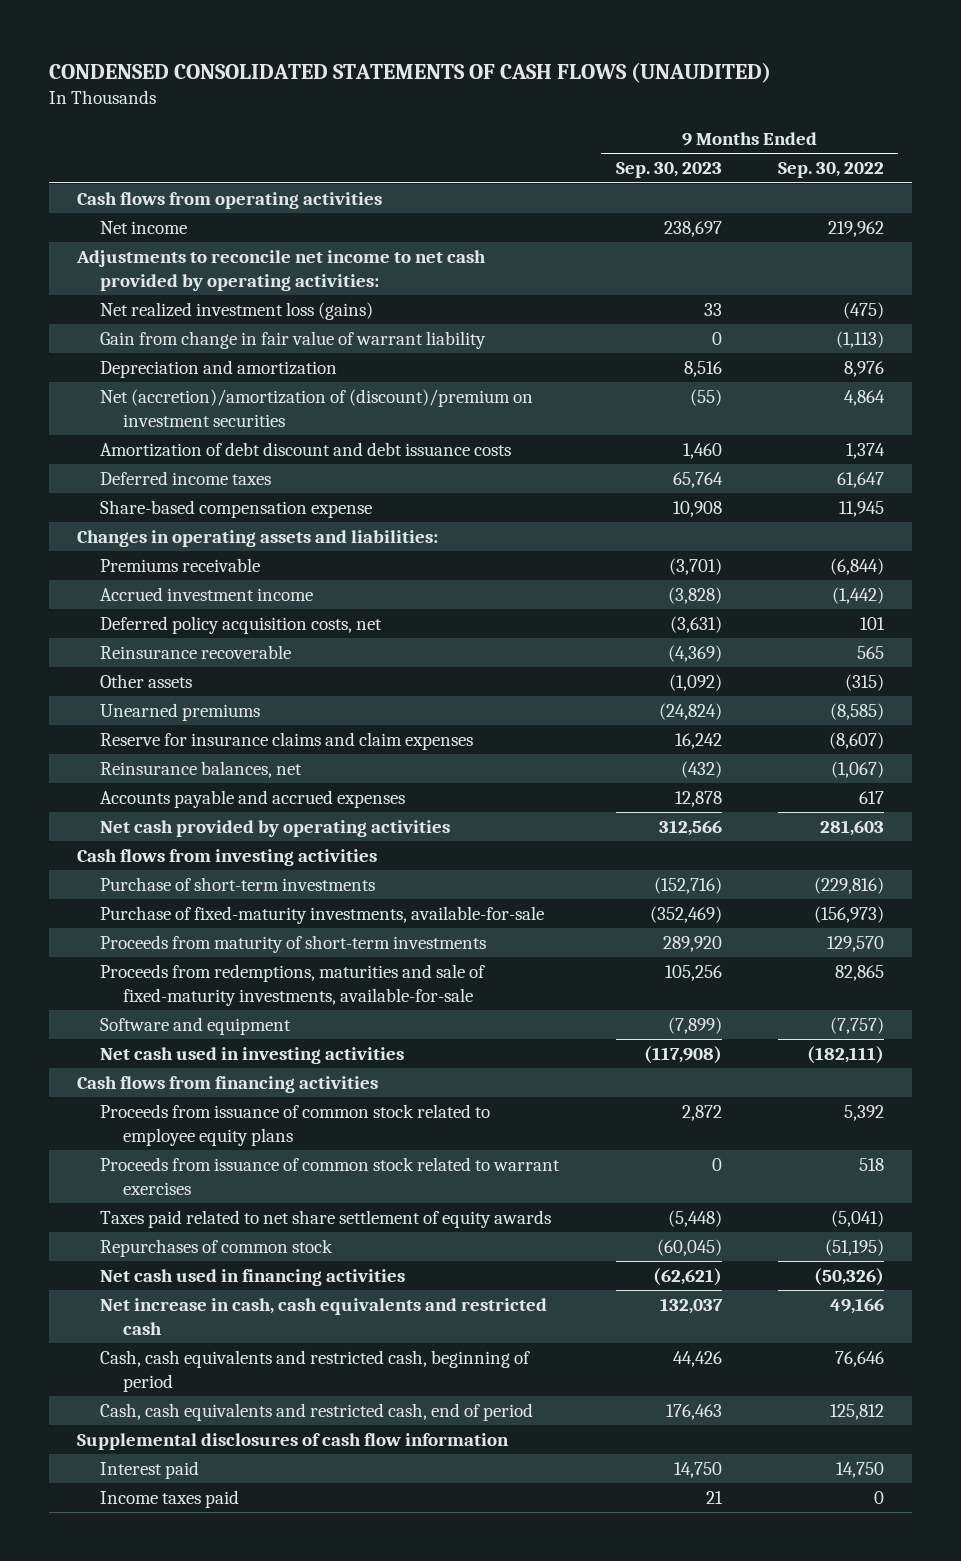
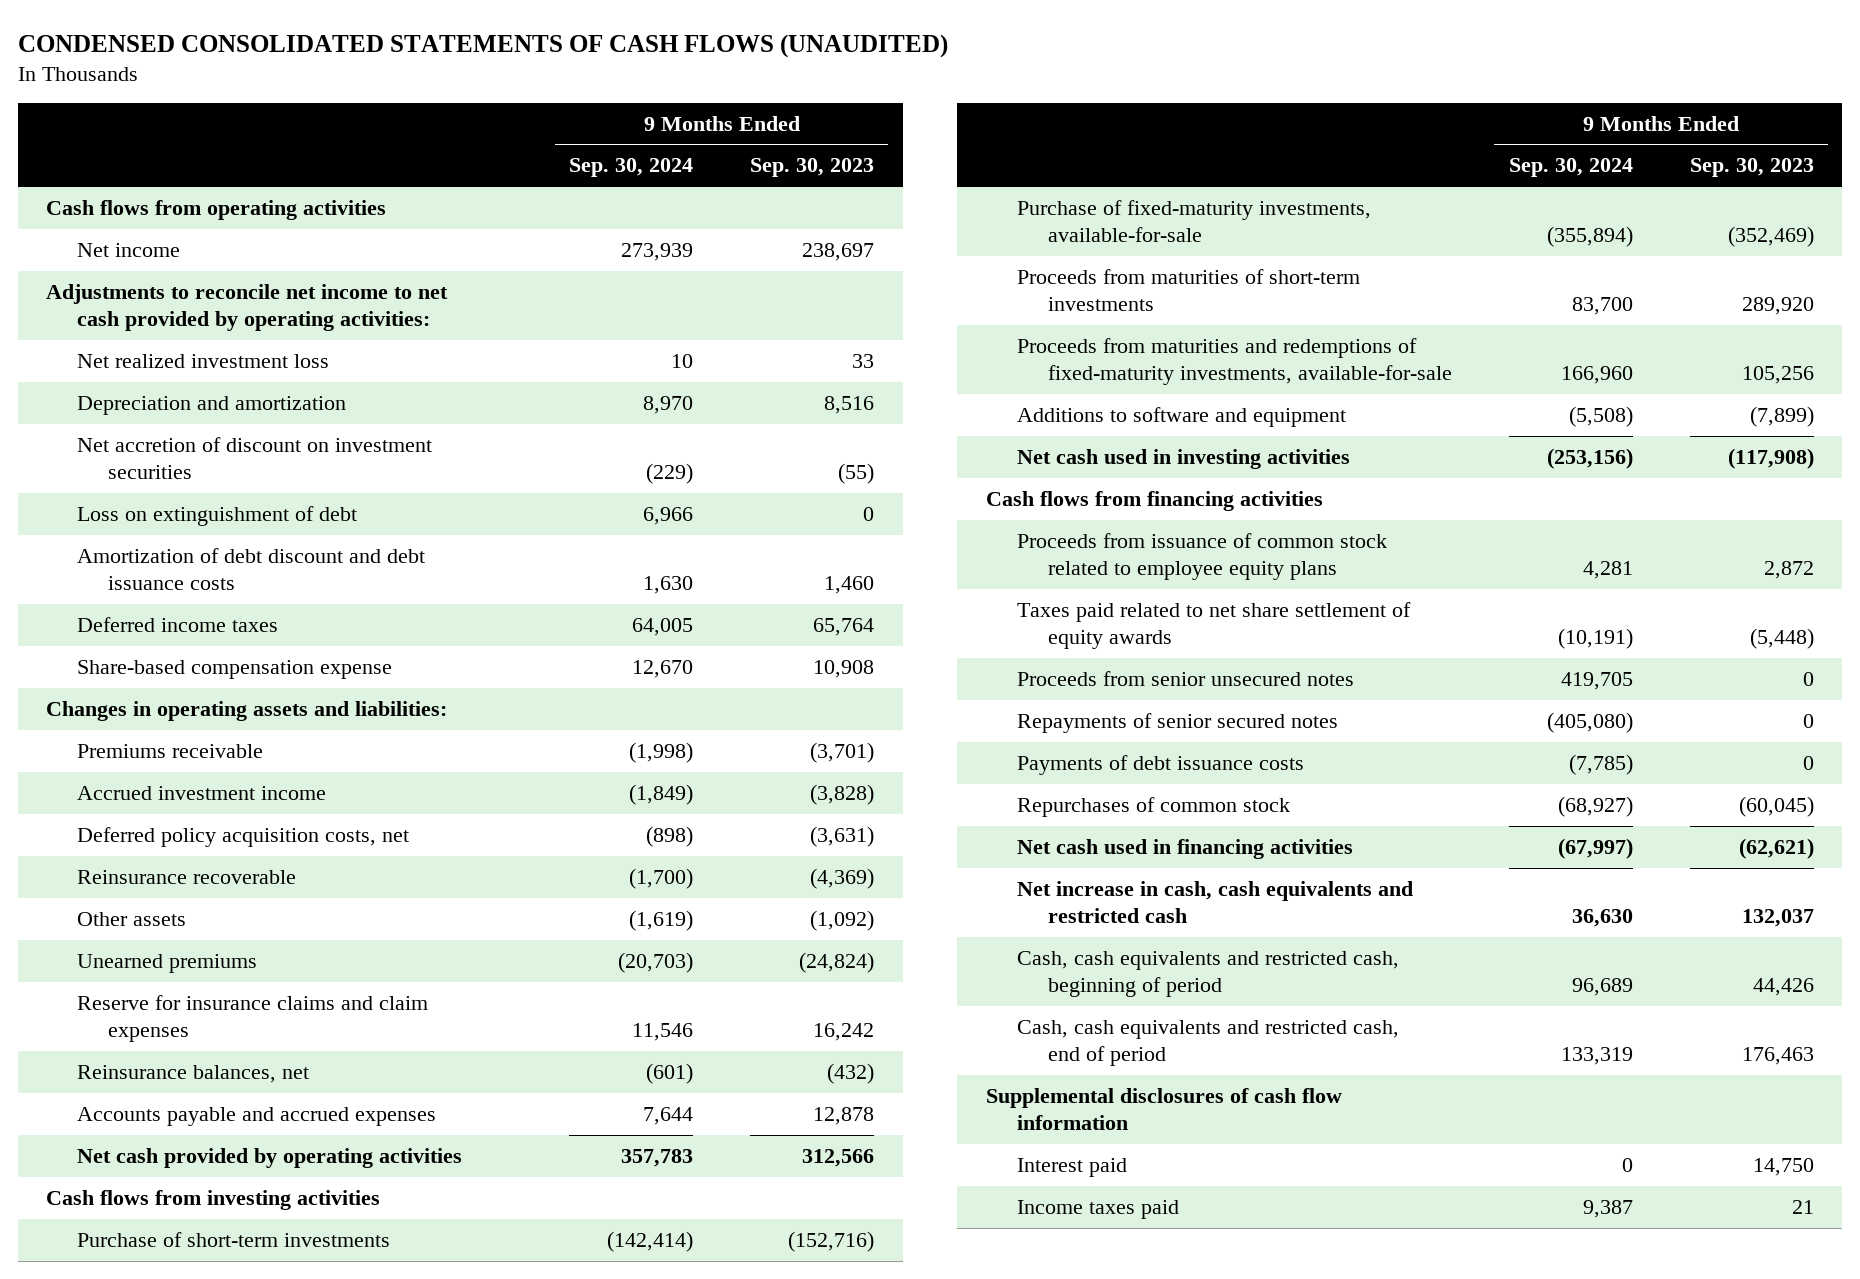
[778,162,885,179] Sep. 30, 2022 -> none
none -> [569,158,694,178] Sep. 30, 2024
[100,331,487,350] Gain from change in fair value of warrant liability -> none
[100,302,374,321] Net realized investment loss (gains) -> [77,353,330,368] Net realized investment loss
[100,389,534,428] Net (accretion)/amortization of (discount)/premium on investment securities -> [77,436,433,479] Net accretion of discount on investment securities
none -> [77,505,358,526] Loss on extinguishment of debt
[100,935,487,954] Proceeds from maturity of short-term investments -> [1016,268,1360,311] Proceeds from maturities of short-term investments
[100,964,486,1007] Proceeds from redemptions, maturities and sale of fixed-maturity investments, available-for-sale -> [1016,337,1452,385] Proceeds from maturities and redemptions of fixed-maturity investments, available-for-sale
[100,1017,292,1036] Software and equipment -> [1016,406,1346,427] Additions to software and equipment
[100,1157,561,1196] Proceeds from issuance of common stock related to warrant exercises -> none
none -> [1016,670,1354,686] Proceeds from senior unsecured notes
none -> [1016,712,1338,733] Repayments of senior secured notes
none -> [1016,754,1304,775] Payments of debt issuance costs

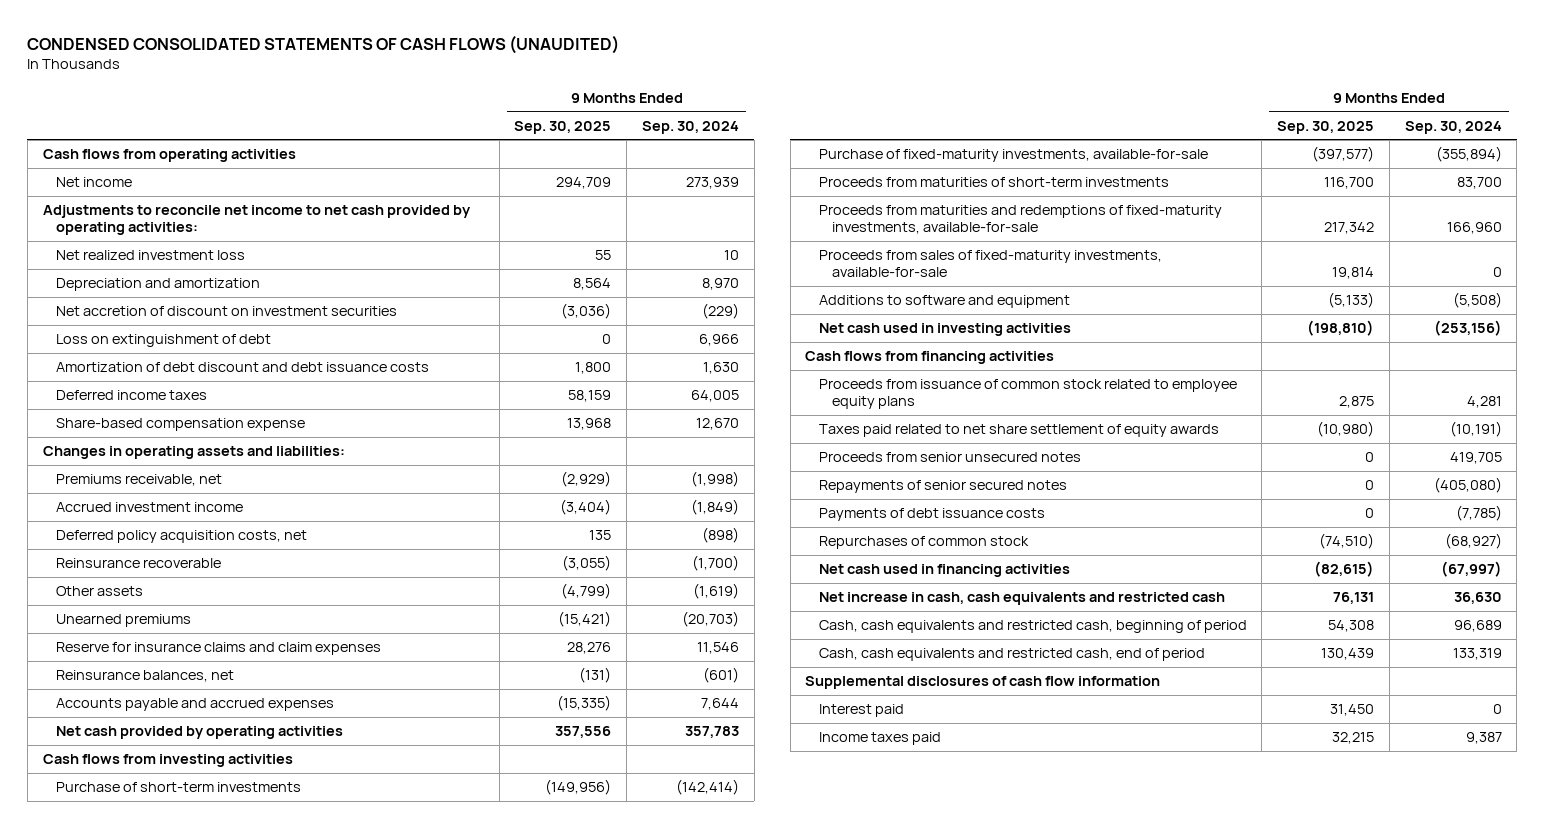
[750,158,875,178] Sep. 30, 2023 -> none
none -> [514,120,612,134] Sep. 30, 2025
[77,743,264,758] Premiums receivable -> [55,474,222,487] Premiums receivable, net
none -> [818,250,1162,278] Proceeds from sales of fixed-maturity investments, available-for-sale

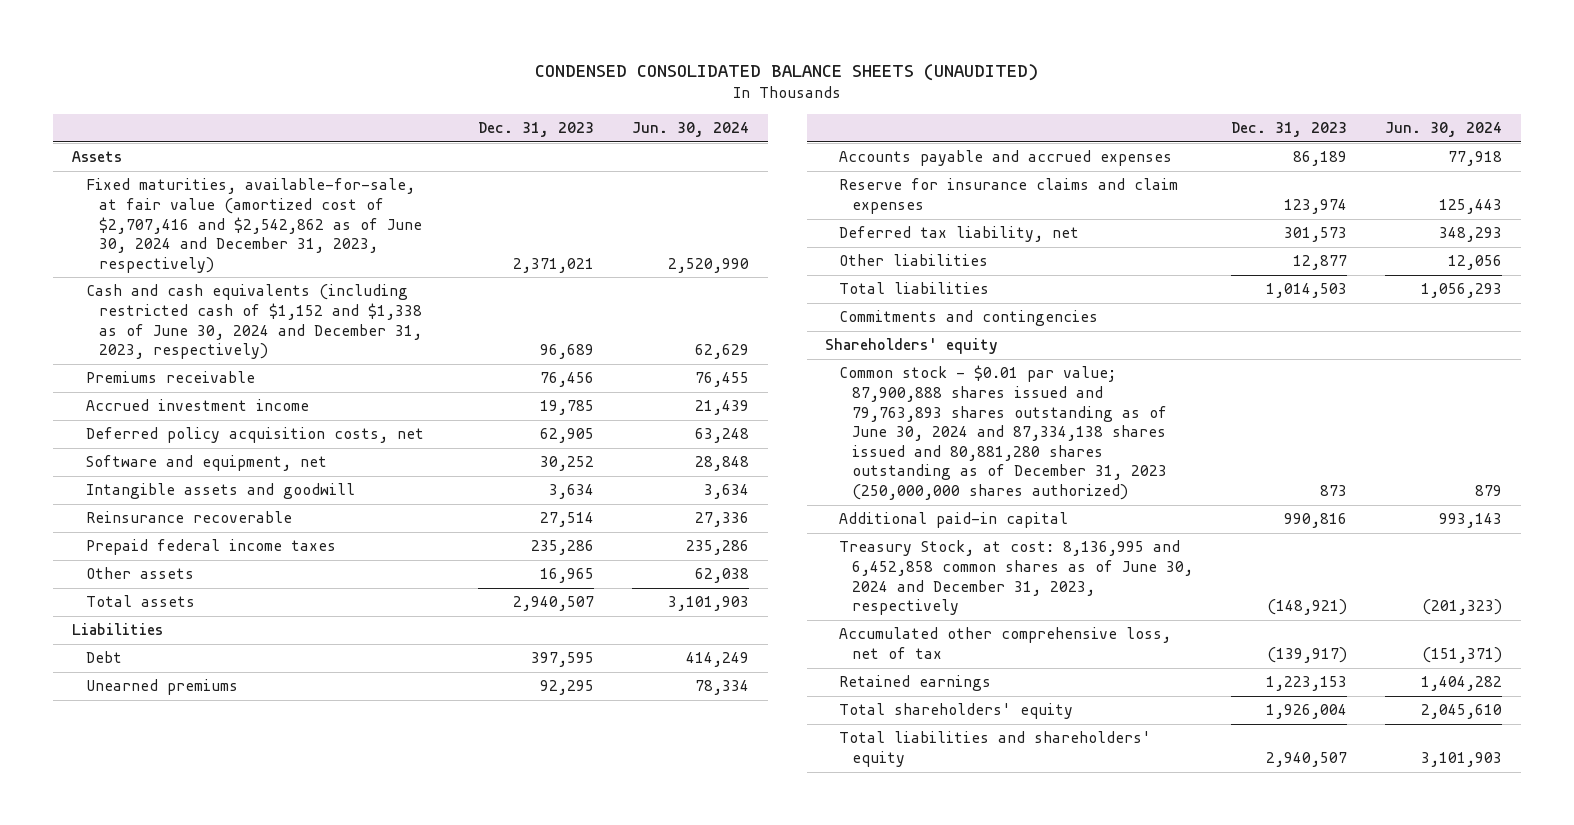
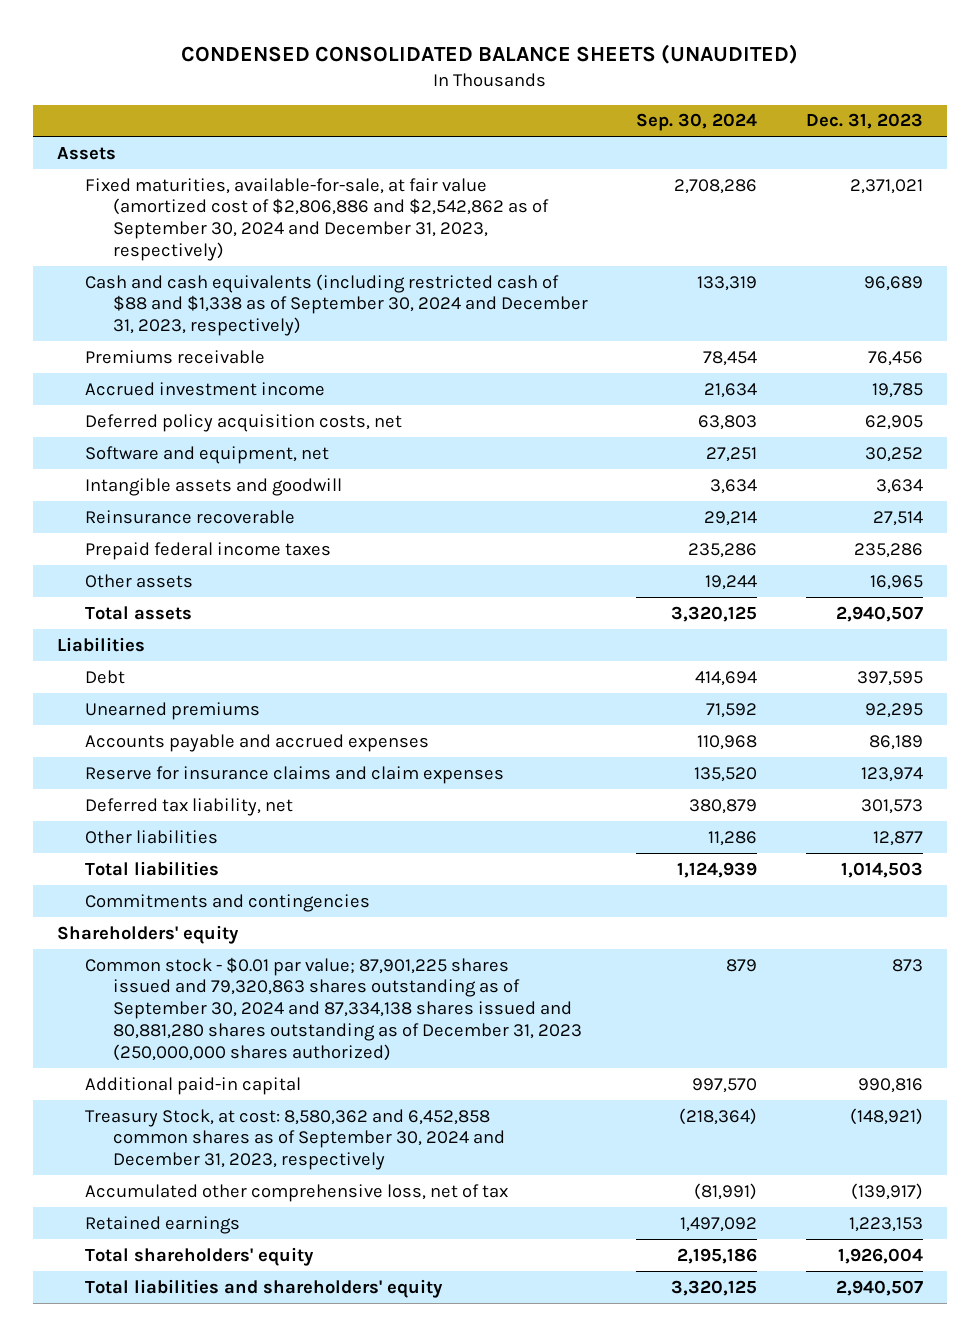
[631,121,749,137] Jun. 30, 2024 -> none
none -> [636,113,758,132] Sep. 30, 2024
[85,178,423,273] Fixed maturities, available-for-sale, at fair value (amortized cost of $2,707,416 and $2,542,862 as of June 30, 2024 and December 31, 2023, respectively) -> [84,177,550,261] Fixed maturities, available-for-sale, at fair value (amortized cost of $2,806,886 and $2,542,862 as of September 30, 2024 and December 31, 2023, respectively)
[85,284,423,360] Cash and cash equivalents (including restricted cash of $1,152 and $1,338 as of June 30, 2024 and December 31, 2023, respectively) -> [84,273,589,337] Cash and cash equivalents (including restricted cash of $88 and $1,338 as of September 30, 2024 and December 31, 2023, respectively)
[838,365,1168,500] Common stock - $0.01 par value; 87,900,888 shares issued and 79,763,893 shares outstanding as of June 30, 2024 and 87,334,138 shares issued and 80,881,280 shares outstanding as of December 31, 2023 (250,000,000 shares authorized) -> [84,956,583,1061] Common stock - $0.01 par value; 87,901,225 shares issued and 79,320,863 shares outstanding as of September 30, 2024 and 87,334,138 shares issued and 80,881,280 shares outstanding as of December 31, 2023 (250,000,000 shares authorized)
[838,540,1194,616] Treasury Stock, at cost: 8,136,995 and 6,452,858 common shares as of June 30, 2024 and December 31, 2023, respectively -> [84,1108,506,1171] Treasury Stock, at cost: 8,580,362 and 6,452,858 common shares as of September 30, 2024 and December 31, 2023, respectively

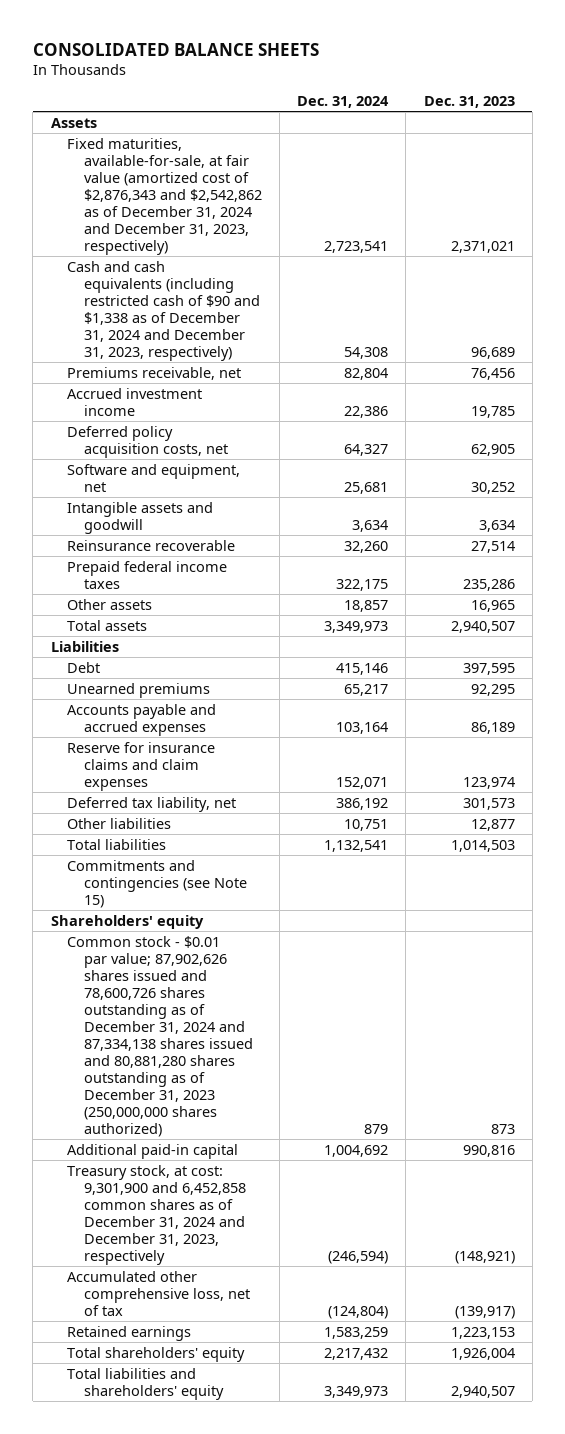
[180,44,798,65] CONDENSED CONSOLIDATED BALANCE SHEETS (UNAUDITED) -> [32,42,319,56] CONSOLIDATED BALANCE SHEETS
[636,113,758,132] Sep. 30, 2024 -> none
none -> [297,95,390,108] Dec. 31, 2024
[84,177,550,261] Fixed maturities, available-for-sale, at fair value (amortized cost of $2,806,886 and $2,542,862 as of September 30, 2024 and December 31, 2023, respectively) -> [67,137,262,255] Fixed maturities, available-for-sale, at fair value (amortized cost of $2,876,343 and $2,542,862 as of December 31, 2024 and December 31, 2023, respectively)
[84,273,589,337] Cash and cash equivalents (including restricted cash of $88 and $1,338 as of September 30, 2024 and December 31, 2023, respectively) -> [67,260,260,361] Cash and cash equivalents (including restricted cash of $90 and $1,338 as of December 31, 2024 and December 31, 2023, respectively)
[84,349,265,364] Premiums receivable -> [67,366,242,380] Premiums receivable, net
[84,893,370,912] Commitments and contingencies -> [67,859,247,908] Commitments and contingencies (see Note 15)
[84,956,583,1061] Common stock - $0.01 par value; 87,901,225 shares issued and 79,320,863 shares outstanding as of September 30, 2024 and 87,334,138 shares issued and 80,881,280 shares outstanding as of December 31, 2023 (250,000,000 shares authorized) -> [67,935,253,1137] Common stock - $0.01 par value; 87,902,626 shares issued and 78,600,726 shares outstanding as of December 31, 2024 and 87,334,138 shares issued and 80,881,280 shares outstanding as of December 31, 2023 (250,000,000 shares authorized)
[84,1108,506,1171] Treasury Stock, at cost: 8,580,362 and 6,452,858 common shares as of September 30, 2024 and December 31, 2023, respectively -> [67,1164,246,1265] Treasury stock, at cost: 9,301,900 and 6,452,858 common shares as of December 31, 2024 and December 31, 2023, respectively

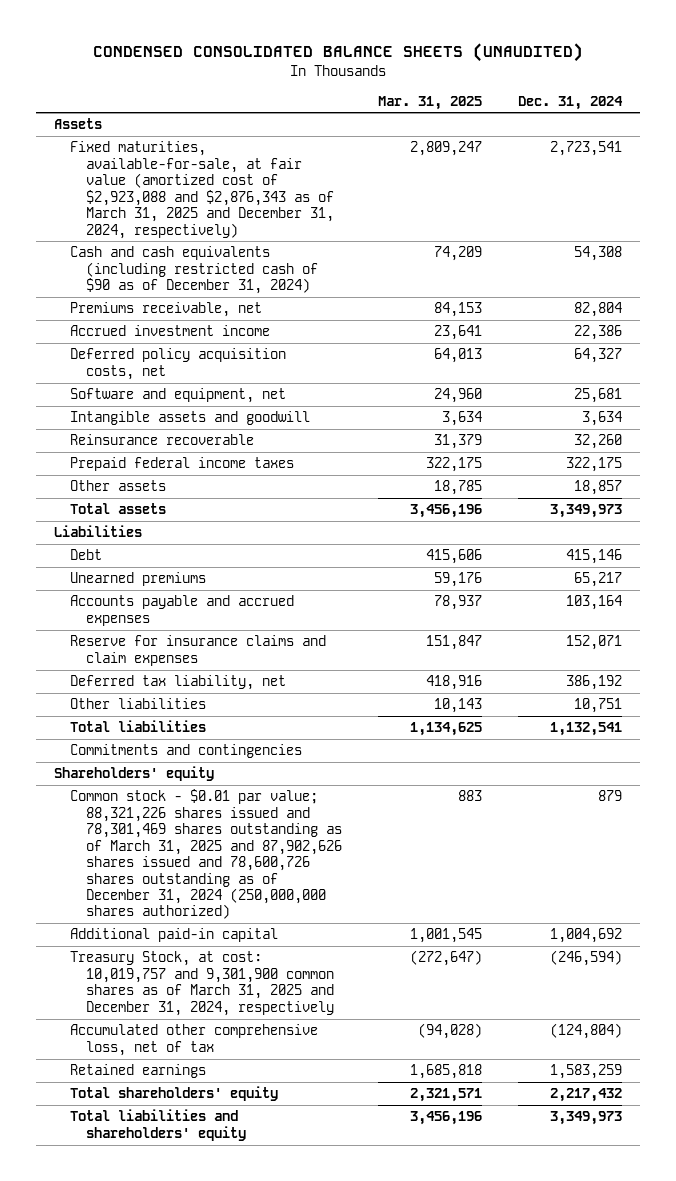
[32,42,319,56] CONSOLIDATED BALANCE SHEETS -> [92,43,583,63] CONDENSED CONSOLIDATED BALANCE SHEETS (UNAUDITED)
[423,95,515,108] Dec. 31, 2023 -> none
none -> [377,95,482,110] Mar. 31, 2025
[67,137,262,255] Fixed maturities, available-for-sale, at fair value (amortized cost of $2,876,343 and $2,542,862 as of December 31, 2024 and December 31, 2023, respectively) -> [70,141,335,239] Fixed maturities, available-for-sale, at fair value (amortized cost of $2,923,088 and $2,876,343 as of March 31, 2025 and December 31, 2024, respectively)
[67,260,260,361] Cash and cash equivalents (including restricted cash of $90 and $1,338 as of December 31, 2024 and December 31, 2023, respectively) -> [70,246,319,295] Cash and cash equivalents (including restricted cash of $90 as of December 31, 2024)
[67,859,247,908] Commitments and contingencies (see Note 15) -> [70,744,303,759] Commitments and contingencies
[67,935,253,1137] Common stock - $0.01 par value; 87,902,626 shares issued and 78,600,726 shares outstanding as of December 31, 2024 and 87,334,138 shares issued and 80,881,280 shares outstanding as of December 31, 2023 (250,000,000 shares authorized) -> [70,789,343,920] Common stock - $0.01 par value; 88,321,226 shares issued and 78,301,469 shares outstanding as of March 31, 2025 and 87,902,626 shares issued and 78,600,726 shares outstanding as of December 31, 2024 (250,000,000 shares authorized)
[67,1164,246,1265] Treasury stock, at cost: 9,301,900 and 6,452,858 common shares as of December 31, 2024 and December 31, 2023, respectively -> [70,951,335,1016] Treasury Stock, at cost: 10,019,757 and 9,301,900 common shares as of March 31, 2025 and December 31, 2024, respectively

